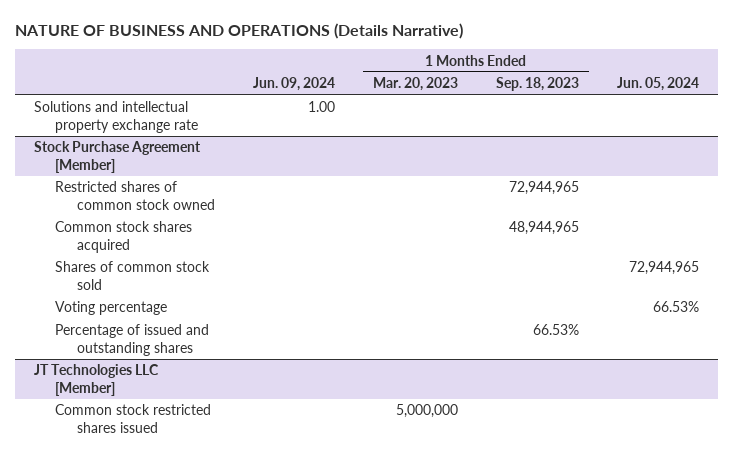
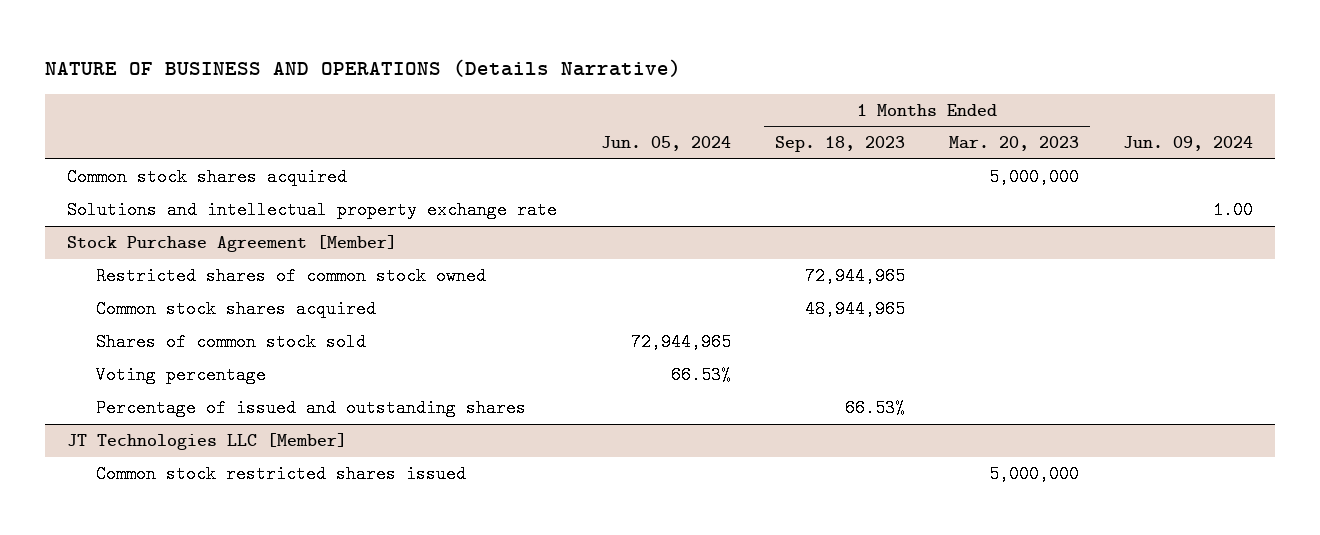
none -> [67,168,348,187] Common stock shares acquired

